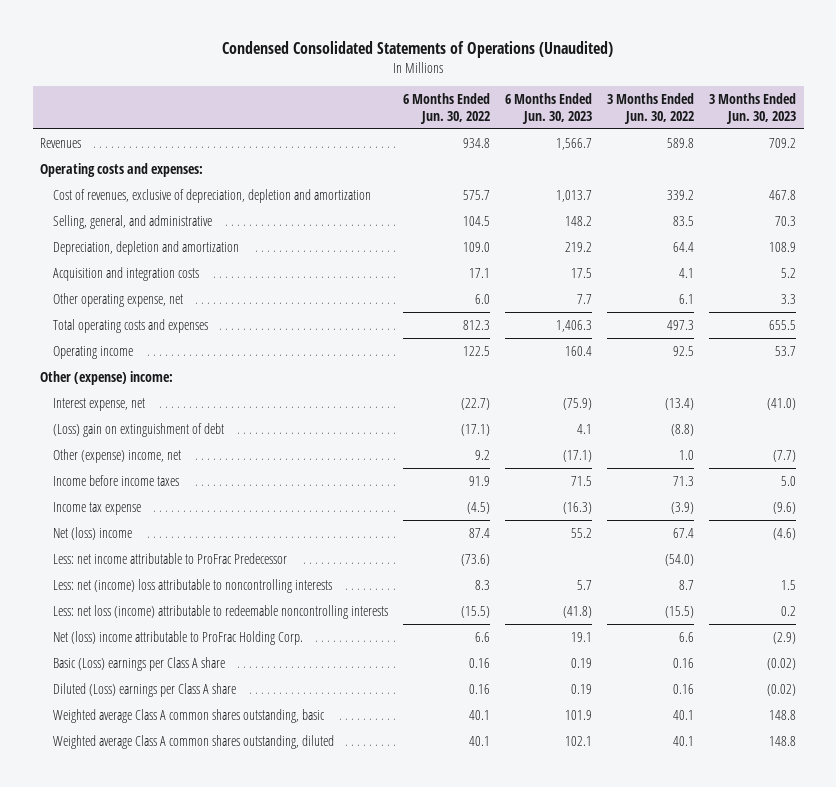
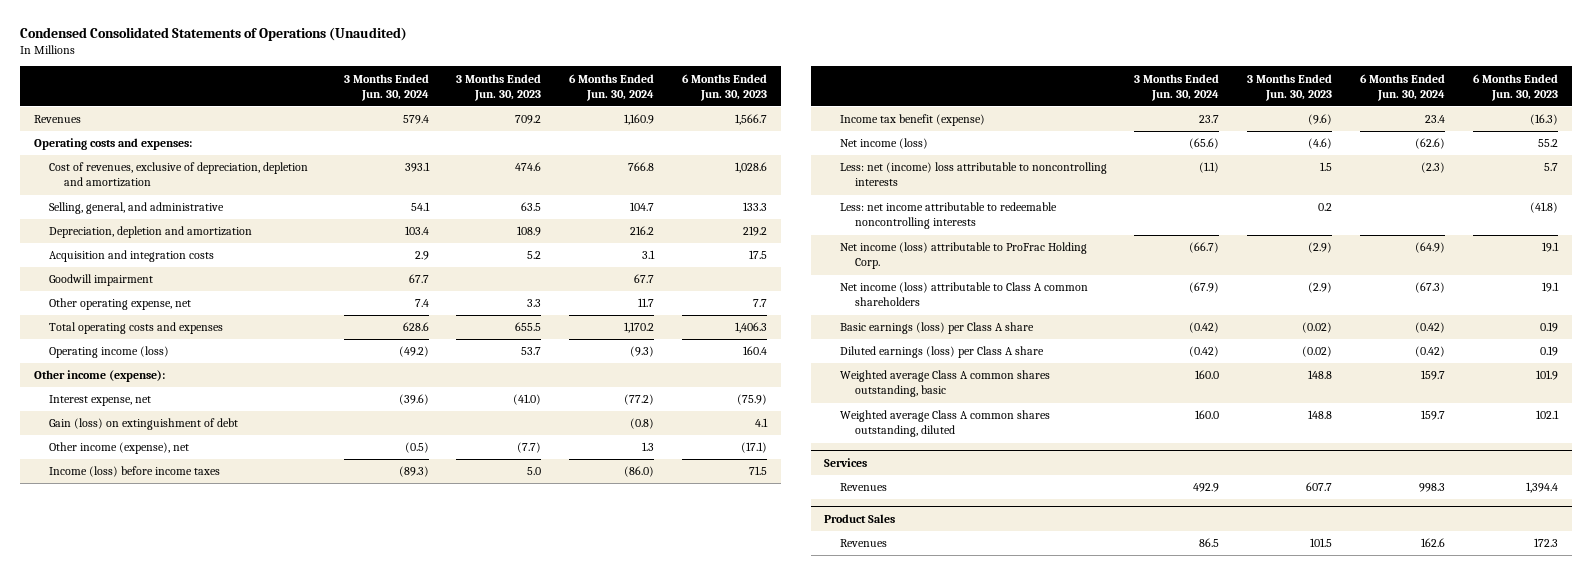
[403,93,491,124] 6 Months Ended Jun. 30, 2022 -> none
[607,93,695,124] 3 Months Ended Jun. 30, 2022 -> none
none -> [343,73,429,101] 3 Months Ended Jun. 30, 2024
none -> [569,73,655,101] 6 Months Ended Jun. 30, 2024
[556,189,593,202] 1,013.7 -> [734,162,767,174] 1,028.6
[769,189,797,200] 467.8 -> [515,162,542,172] 474.6
[565,215,593,226] 148.2 -> [742,202,767,212] 133.3
[775,215,797,226] 70.3 -> [521,202,542,212] 63.5
none -> [48,274,153,287] Goodwill impairment
[53,345,134,359] Operating income -> [48,346,169,359] Operating income (loss)
[40,370,174,385] Other (expense) income: -> [33,370,165,383] Other income (expense):
[53,552,288,564] Less: net income attributable to ProFrac Predecessor -> none
[53,422,225,437] (Loss) gain on extinguishment of debt -> [48,418,238,431] Gain (loss) on extinguishment of debt
[53,448,182,463] Other (expense) income, net -> [48,442,189,455] Other income (expense), net
[53,474,180,486] Income before income taxes -> [48,466,220,478] Income (loss) before income taxes
[53,501,142,515] Income tax expense -> [839,114,985,127] Income tax benefit (expense)
[53,526,133,540] Net (loss) income -> [839,138,928,150] Net income (loss)
[53,604,389,619] Less: net loss (income) attributable to redeemable noncontrolling interests -> [839,202,1057,230] Less: net income attributable to redeemable noncontrolling interests
[53,630,304,645] Net (loss) income attributable to ProFrac Holding Corp. -> [839,242,1087,270] Net income (loss) attributable to ProFrac Holding Corp.
none -> [839,282,1088,307] Net income (loss) attributable to Class A common shareholders
[53,656,226,671] Basic (Loss) earnings per Class A share -> [839,322,1034,335] Basic earnings (loss) per Class A share
[53,682,237,697] Diluted (Loss) earnings per Class A share -> [839,346,1044,359] Diluted earnings (loss) per Class A share
none -> [824,457,868,467] Services
none -> [839,483,887,492] Revenues
none -> [824,513,896,523] Product Sales
none -> [839,539,887,548] Revenues

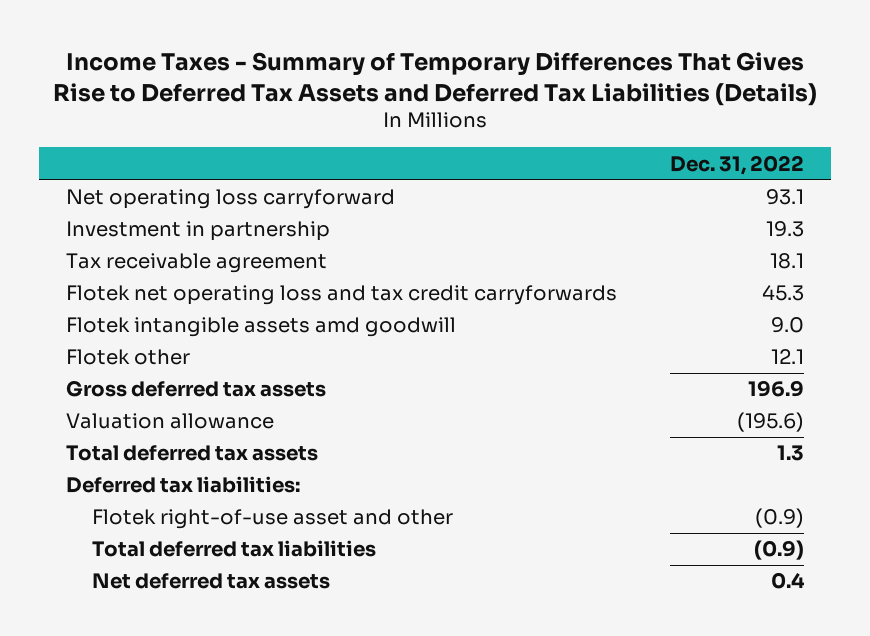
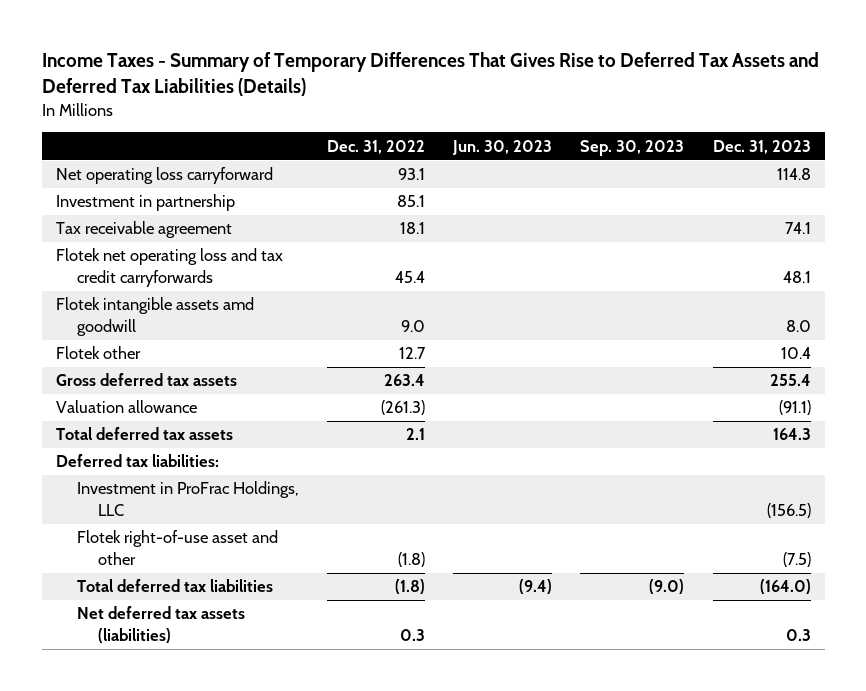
none -> [452,139,553,155] Jun. 30, 2023
none -> [580,139,685,156] Sep. 30, 2023
none -> [712,139,811,154] Dec. 31, 2023
[766,221,805,238] 19.3 -> [396,195,425,208] 85.1
[762,285,805,302] 45.3 -> [394,271,425,284] 45.4
[771,349,805,365] 12.1 -> [398,347,426,360] 12.7
[748,380,805,398] 196.9 -> [383,374,425,387] 263.4
[737,412,805,433] (195.6) -> [380,400,425,416] (261.3)
[777,445,805,462] 1.3 -> [405,428,425,441] 2.1
none -> [76,481,299,517] Investment in ProFrac Holdings, LLC
[755,508,805,529] (0.9) -> [397,552,425,568] (1.8)
[754,540,805,561] (0.9) -> [394,579,425,595] (1.8)
[91,573,330,590] Net deferred tax assets -> [76,606,245,644] Net deferred tax assets (liabilities)
[771,572,806,590] 0.4 -> [399,629,425,642] 0.3

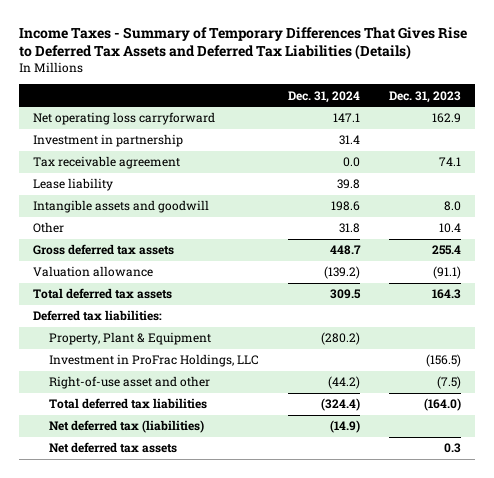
[326,139,425,154] Dec. 31, 2022 -> none
[452,139,553,155] Jun. 30, 2023 -> none
[580,139,685,156] Sep. 30, 2023 -> none
none -> [288,90,361,103] Dec. 31, 2024
[776,168,811,181] 114.8 -> [431,113,461,124] 162.9
[55,248,283,288] Flotek net operating loss and tax credit carryforwards -> none
none -> [33,178,114,192] Lease liability
[55,297,254,337] Flotek intangible assets amd goodwill -> [33,200,210,214] Intangible assets and goodwill
[55,346,141,360] Flotek other -> [33,222,65,234] Other
none -> [49,332,212,346] Property, Plant & Equipment
[76,530,278,566] Flotek right-of-use asset and other -> [49,376,211,390] Right-of-use asset and other
none -> [49,420,205,434] Net deferred tax (liabilities)
[76,606,245,644] Net deferred tax assets (liabilities) -> [49,442,178,454] Net deferred tax assets

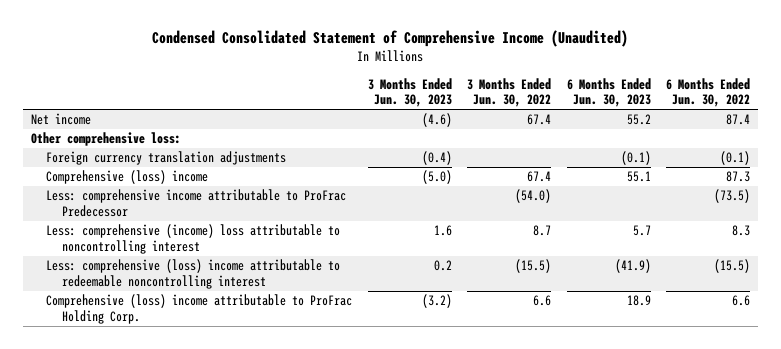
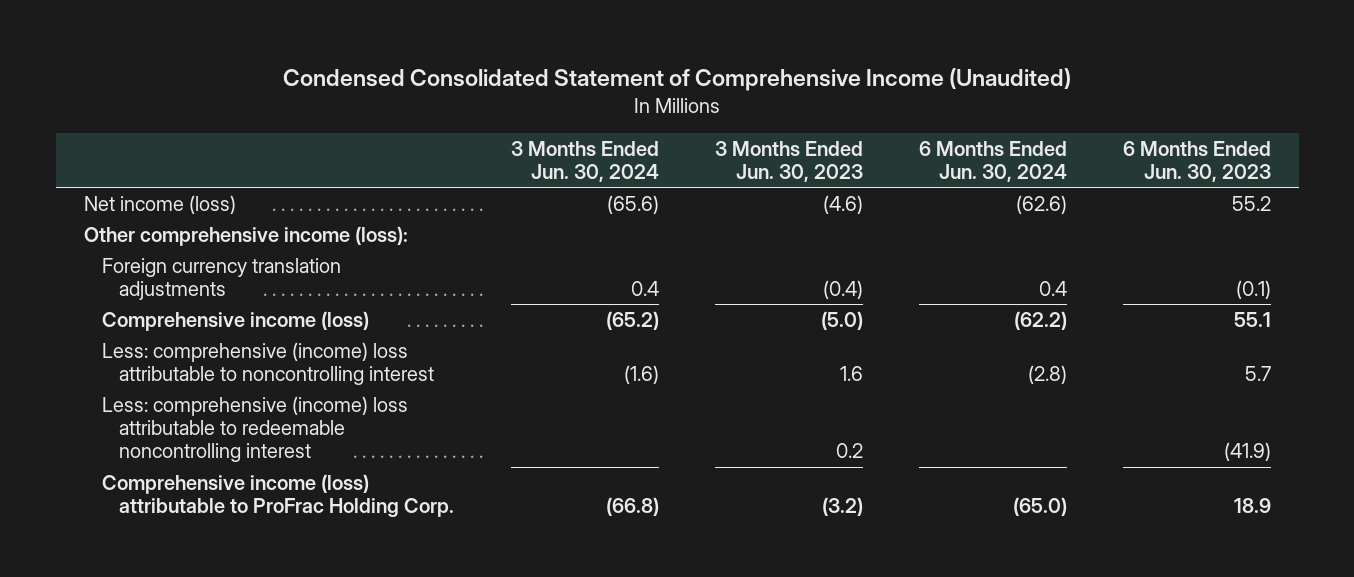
[467,77,552,108] 3 Months Ended Jun. 30, 2022 -> none
[666,77,751,108] 6 Months Ended Jun. 30, 2022 -> none
none -> [510,140,659,182] 3 Months Ended Jun. 30, 2024
none -> [918,140,1067,182] 6 Months Ended Jun. 30, 2024
[30,113,91,126] Net income -> [83,194,236,214] Net income (loss)
[30,132,181,147] Other comprehensive loss: -> [83,225,408,246] Other comprehensive income (loss):
[46,189,347,217] Less: comprehensive income attributable to ProFrac Predecessor -> none
[46,170,209,185] Comprehensive (loss) income -> [101,310,369,331] Comprehensive income (loss)
[46,259,341,289] Less: comprehensive (loss) income attributable to redeemable noncontrolling interest -> [101,395,408,463] Less: comprehensive (income) loss attributable to redeemable noncontrolling interest
[46,294,353,324] Comprehensive (loss) income attributable to ProFrac Holding Corp. -> [101,473,455,518] Comprehensive income (loss) attributable to ProFrac Holding Corp.

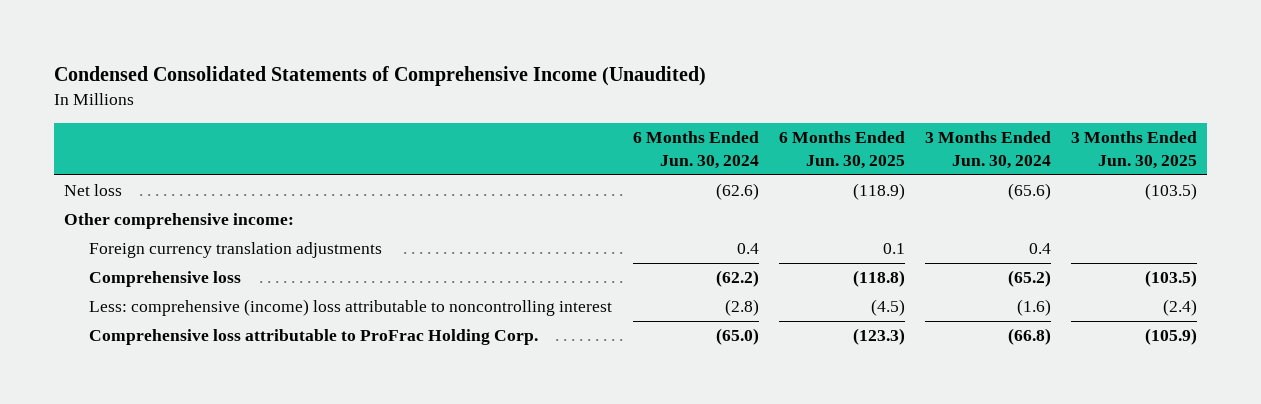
[283,68,1072,92] Condensed Consolidated Statement of Comprehensive Income (Unaudited) -> [54,66,707,87] Condensed Consolidated Statements of Comprehensive Income (Unaudited)
[714,140,863,182] 3 Months Ended Jun. 30, 2023 -> none
[1122,140,1271,182] 6 Months Ended Jun. 30, 2023 -> none
none -> [778,130,905,169] 6 Months Ended Jun. 30, 2025
none -> [1070,130,1197,169] 3 Months Ended Jun. 30, 2025
[83,194,236,214] Net income (loss) -> [64,184,123,197] Net loss
[83,225,408,246] Other comprehensive income (loss): -> [64,213,295,230] Other comprehensive income:
[101,310,369,331] Comprehensive income (loss) -> [89,271,242,288] Comprehensive loss
[101,395,408,463] Less: comprehensive (income) loss attributable to redeemable noncontrolling interest -> none
[101,473,455,518] Comprehensive income (loss) attributable to ProFrac Holding Corp. -> [89,329,539,346] Comprehensive loss attributable to ProFrac Holding Corp.

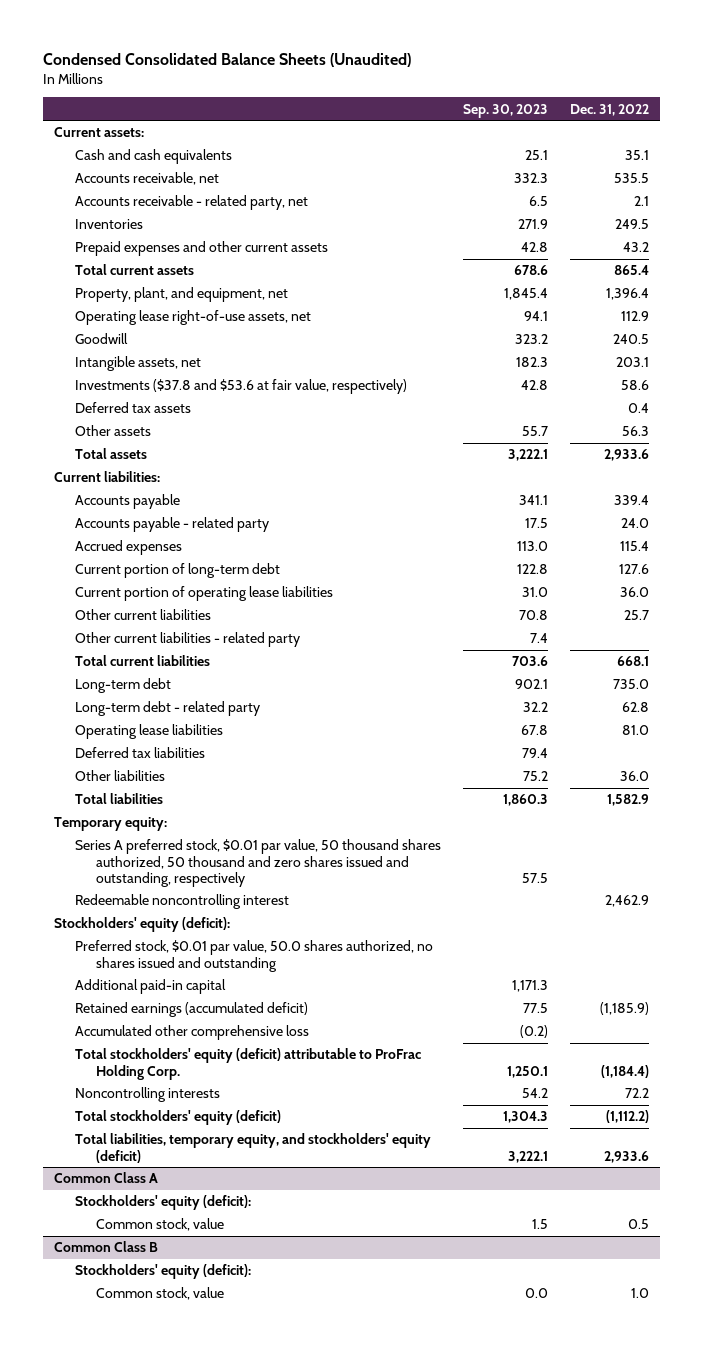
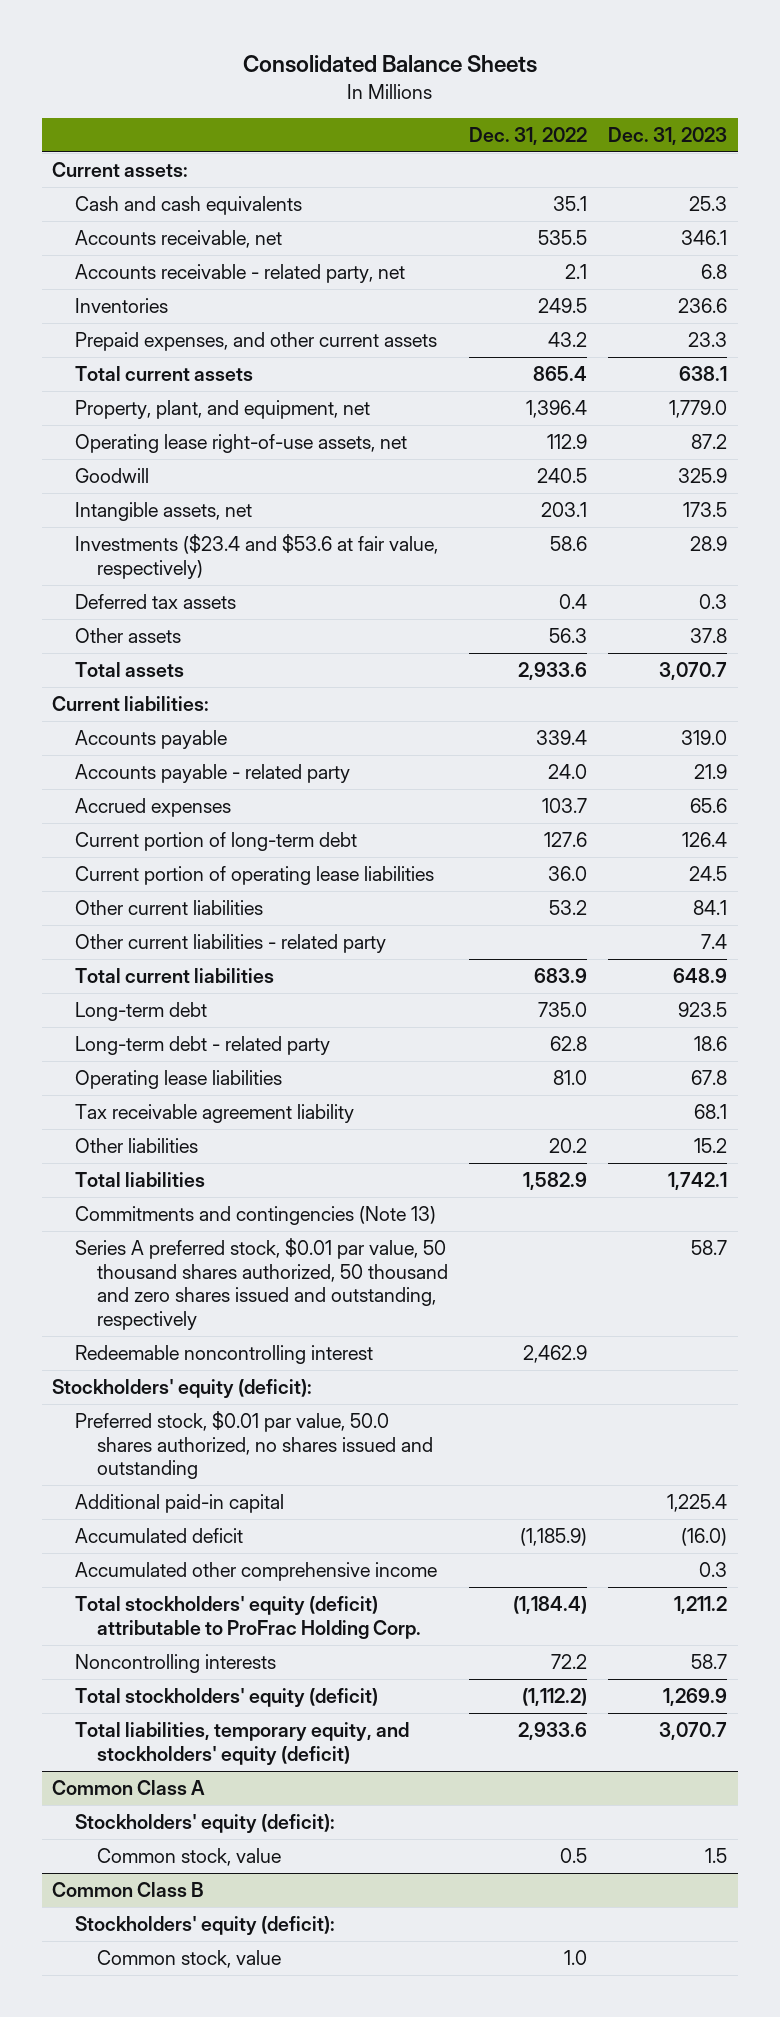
[43,52,412,67] Condensed Consolidated Balance Sheets (Unaudited) -> [242,55,537,74] Consolidated Balance Sheets
[463,103,549,118] Sep. 30, 2023 -> none
none -> [608,127,728,146] Dec. 31, 2023
[75,241,329,257] Prepaid expenses and other current assets -> [74,332,437,352] Prepaid expenses, and other current assets
[75,379,408,395] Investments ($37.8 and $53.6 at fair value, respectively) -> [74,534,438,579] Investments ($23.4 and $53.6 at fair value, respectively)
[620,541,650,552] 115.4 -> [541,798,587,814] 103.7
[624,610,650,621] 25.7 -> [548,900,587,916] 53.2
[617,656,650,667] 668.1 -> [533,968,587,984] 683.9
[75,747,206,759] Deferred tax liabilities -> none
none -> [74,1104,354,1124] Tax receivable agreement liability
[620,771,650,782] 36.0 -> [548,1138,587,1154] 20.2
[54,817,168,832] Temporary equity: -> none
none -> [74,1206,436,1226] Commitments and contingencies (Note 13)
[75,1002,309,1018] Retained earnings (accumulated deficit) -> [74,1528,243,1544] Accumulated deficit
[75,1025,310,1041] Accumulated other comprehensive loss -> [74,1562,437,1582] Accumulated other comprehensive income

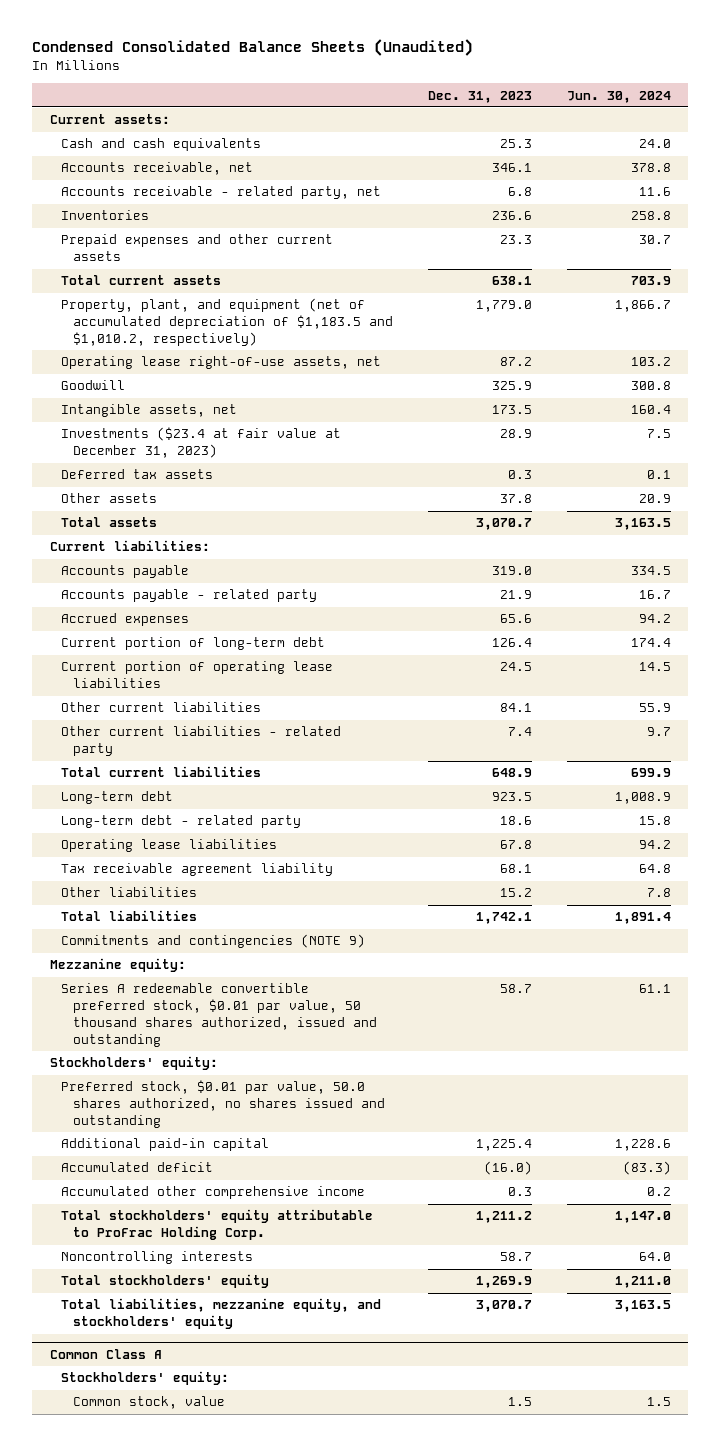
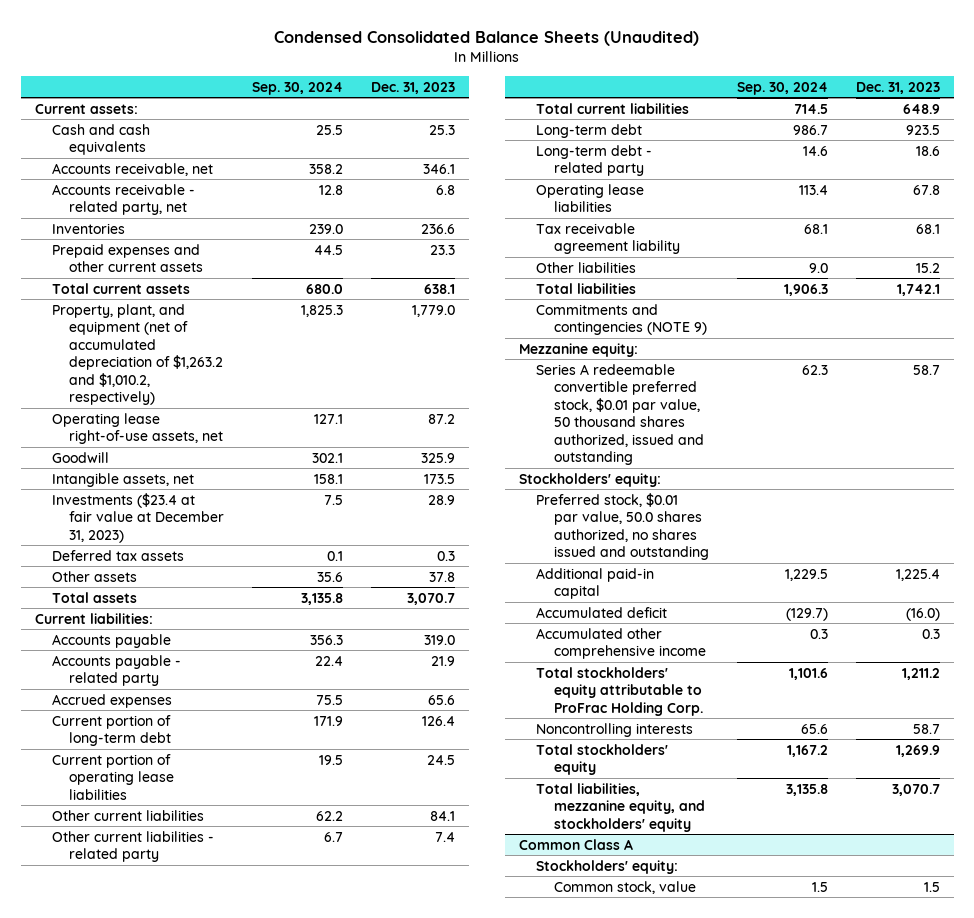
[566,90,671,103] Jun. 30, 2024 -> none
none -> [252,81,344,95] Sep. 30, 2024
[61,298,393,347] Property, plant, and equipment (net of accumulated depreciation of $1,183.5 and $1,010.2, respectively) -> [52,303,224,406] Property, plant, and equipment (net of accumulated depreciation of $1,263.2 and $1,010.2, respectively)

